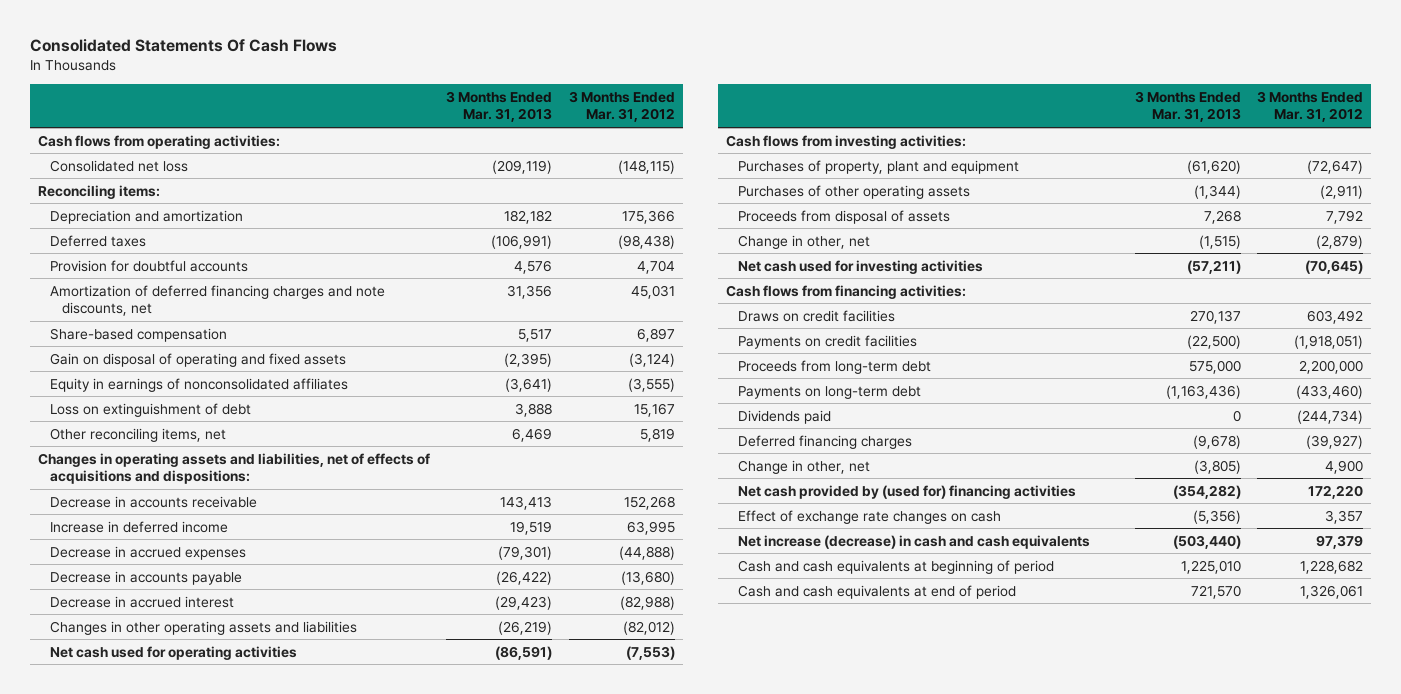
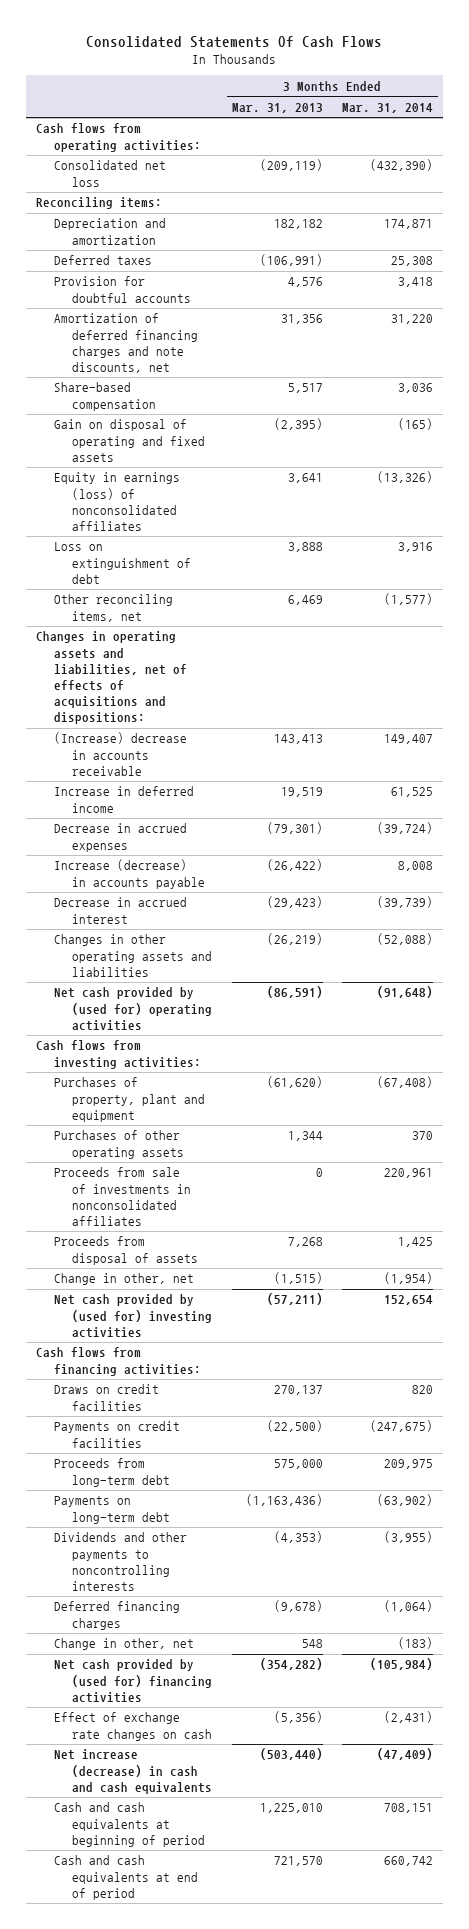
[568,90,675,123] 3 Months Ended Mar. 31, 2012 -> none
none -> [341,102,433,113] Mar. 31, 2014
[50,377,349,392] Equity in earnings of nonconsolidated affiliates -> [54,472,181,532] Equity in earnings (loss) of nonconsolidated affiliates
[505,377,553,392] (3,641) -> [287,473,323,484] 3,641
[50,495,258,508] Decrease in accounts receivable -> [54,732,188,776] (Increase) decrease in accounts receivable
[50,570,243,585] Decrease in accounts payable -> [54,859,206,889] Increase (decrease) in accounts payable
[50,645,298,660] Net cash used for operating activities -> [54,987,213,1031] Net cash provided by (used for) operating activities
[1193,184,1241,199] (1,344) -> [287,1131,323,1142] 1,344
none -> [54,1167,192,1227] Proceeds from sale of investments in nonconsolidated affiliates
[738,259,984,274] Net cash used for investing activities -> [54,1294,213,1338] Net cash provided by (used for) investing activities
[738,409,832,424] Dividends paid -> none
none -> [54,1532,188,1592] Dividends and other payments to noncontrolling interests
[1193,459,1241,474] (3,805) -> [301,1639,323,1649] 548

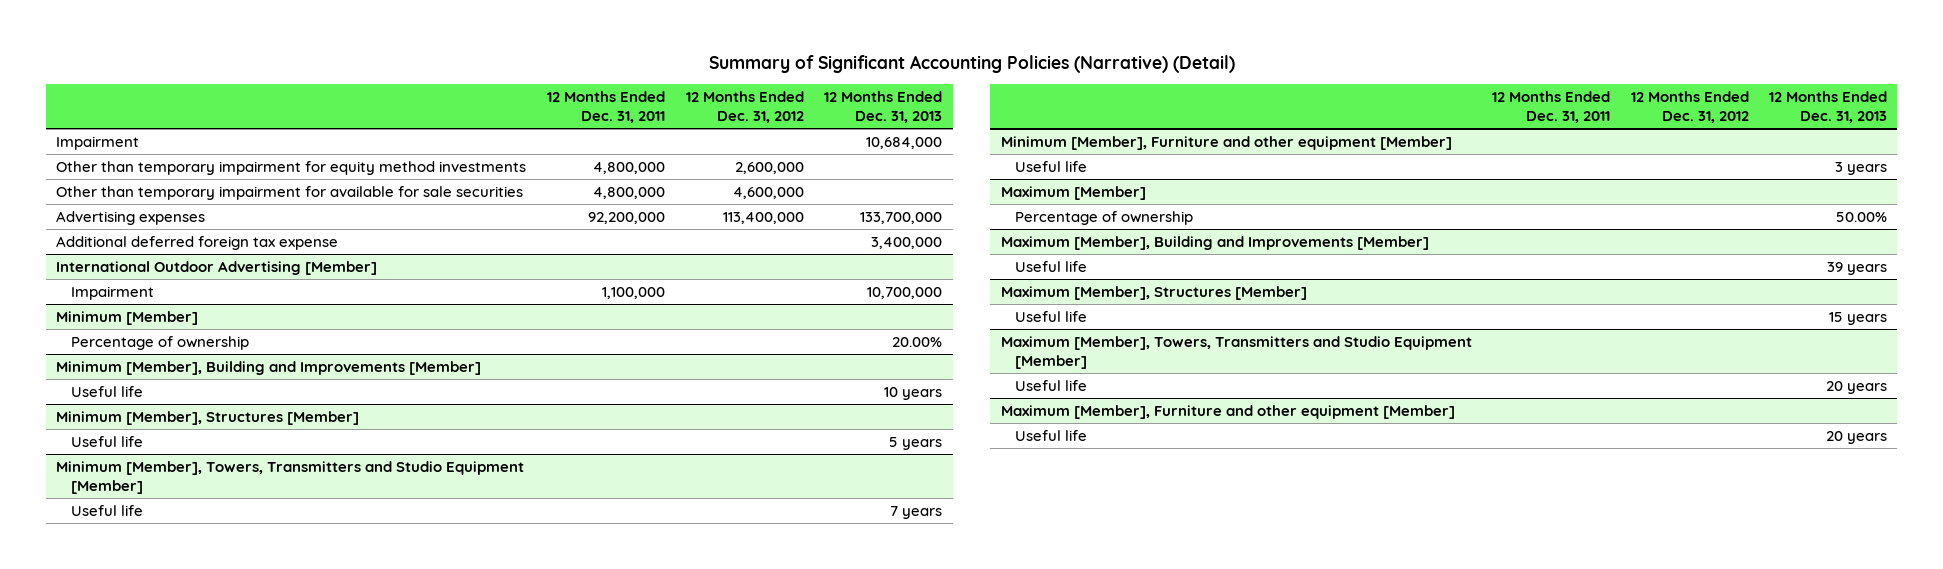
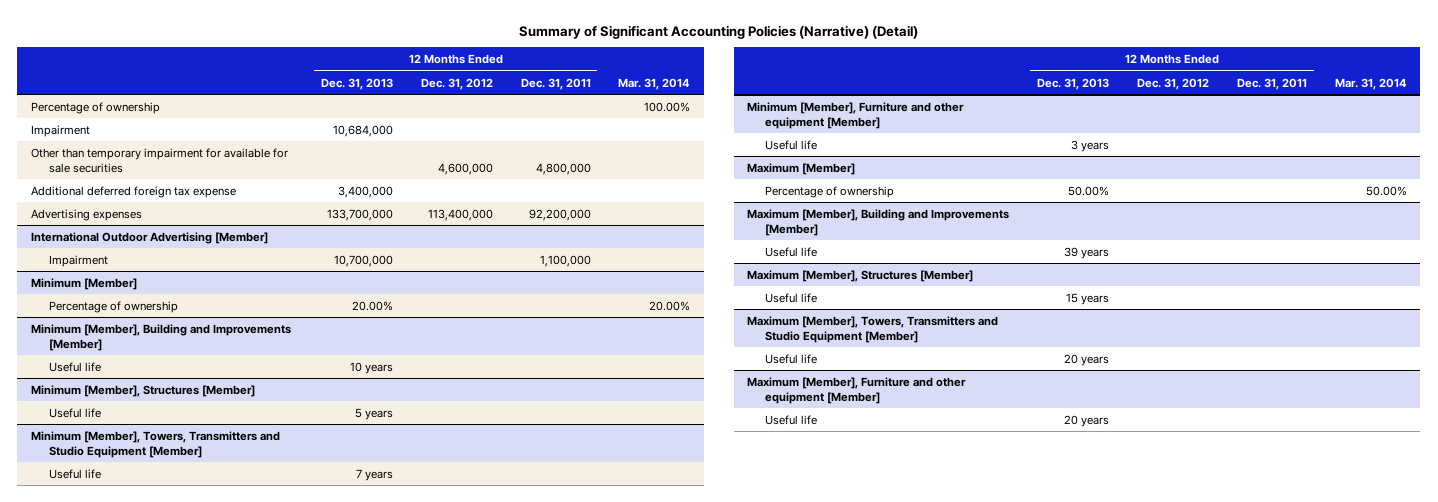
none -> [618,77,691,90] Mar. 31, 2014
none -> [31,101,161,114] Percentage of ownership
[55,160,526,175] Other than temporary impairment for equity method investments -> none
[55,210,205,225] Advertising expenses -> [31,208,143,221] Advertising expenses

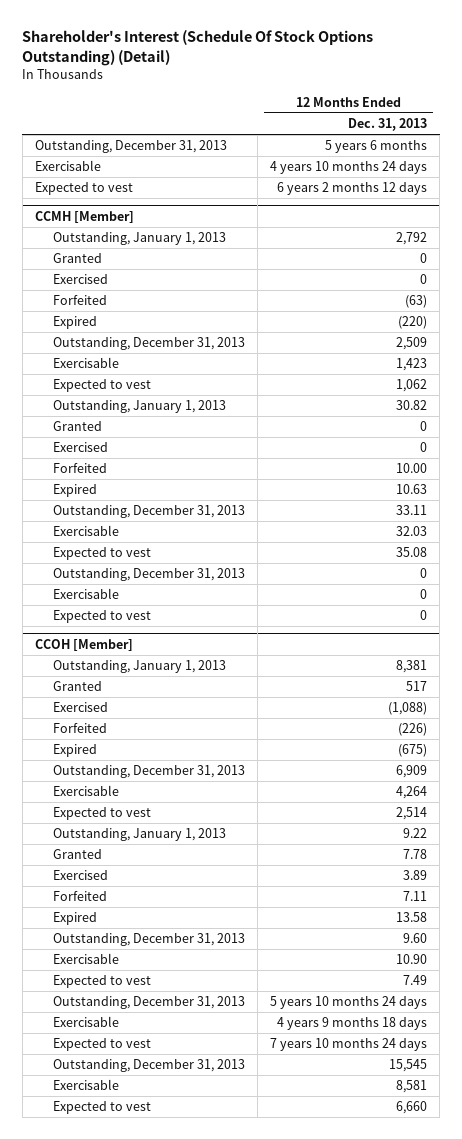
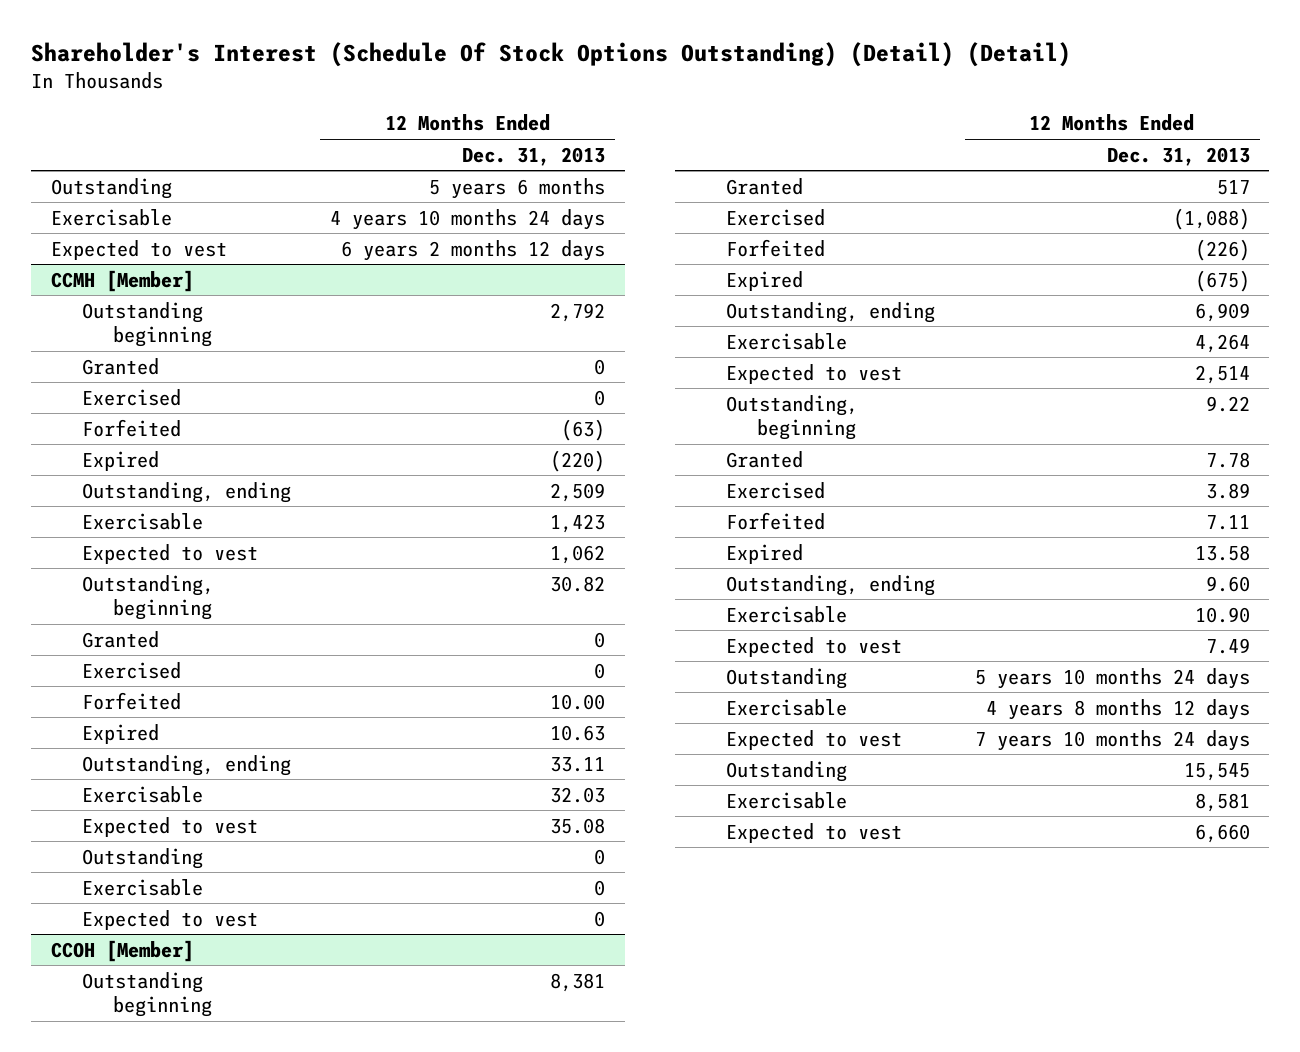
[22,30,374,66] Shareholder's Interest (Schedule Of Stock Options Outstanding) (Detail) -> [30,42,1071,68] Shareholder's Interest (Schedule Of Stock Options Outstanding) (Detail) (Detail)
[34,140,227,154] Outstanding, December 31, 2013 -> [50,177,172,199] Outstanding
[52,232,226,246] Outstanding, January 1, 2013 -> [81,301,212,348] Outstanding beginning
[52,337,245,351] Outstanding, December 31, 2013 -> [81,481,291,503] Outstanding, ending
[52,400,226,414] Outstanding, January 1, 2013 -> [81,574,214,621] Outstanding, beginning
[52,505,245,519] Outstanding, December 31, 2013 -> [81,754,291,776] Outstanding, ending
[52,568,245,582] Outstanding, December 31, 2013 -> [81,847,203,869] Outstanding
[52,660,226,674] Outstanding, January 1, 2013 -> [81,971,212,1018] Outstanding beginning
[52,765,245,779] Outstanding, December 31, 2013 -> [725,301,935,323] Outstanding, ending
[52,828,226,842] Outstanding, January 1, 2013 -> [725,394,858,441] Outstanding, beginning
[52,933,245,947] Outstanding, December 31, 2013 -> [725,574,935,596] Outstanding, ending
[52,996,245,1010] Outstanding, December 31, 2013 -> [725,667,847,689] Outstanding
[277,1017,428,1031] 4 years 9 months 18 days -> [985,698,1250,720] 4 years 8 months 12 days
[52,1059,245,1073] Outstanding, December 31, 2013 -> [725,760,847,782] Outstanding

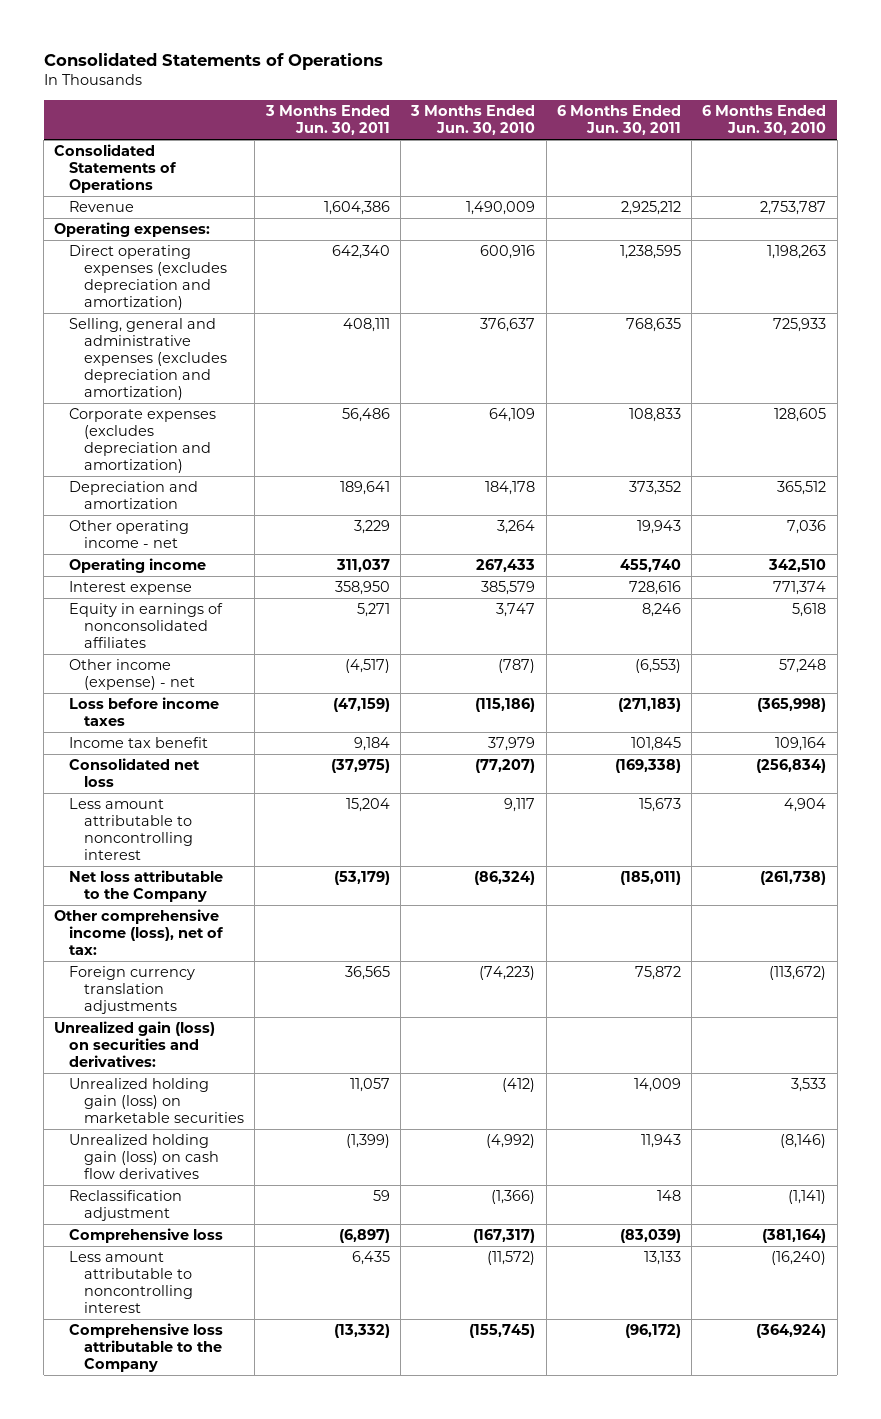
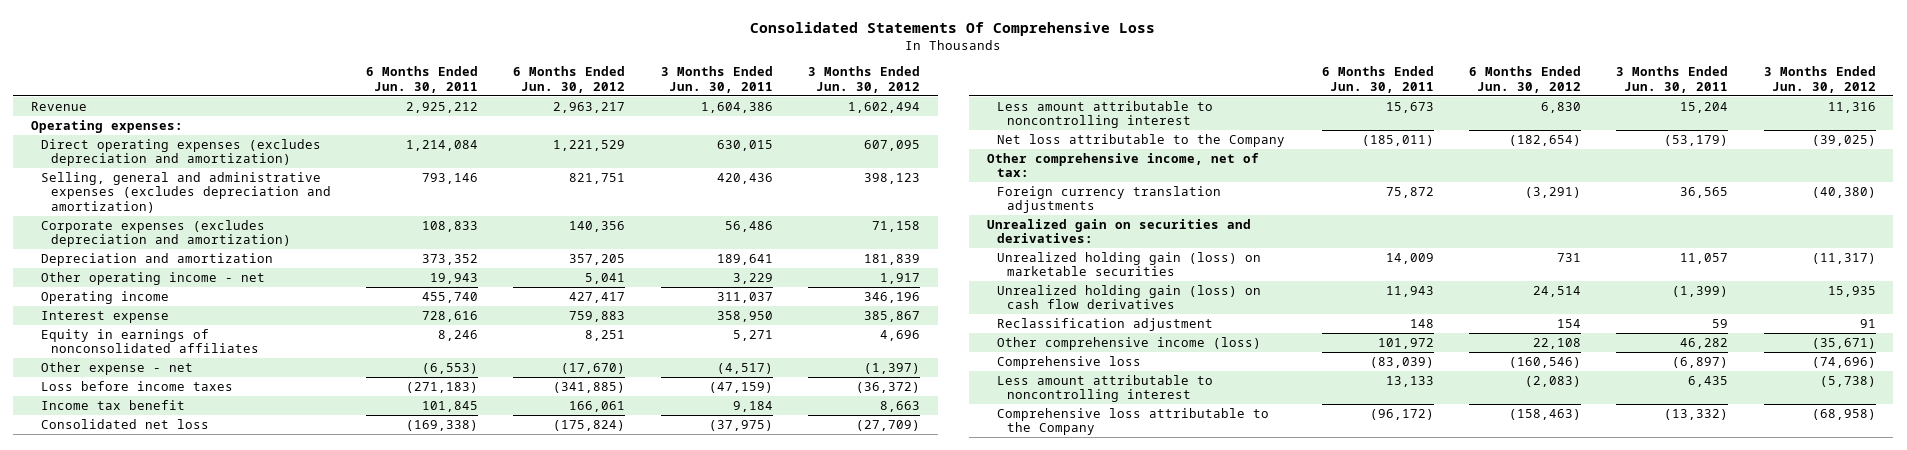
[43,52,383,70] Consolidated Statements of Operations -> [750,21,1156,36] Consolidated Statements Of Comprehensive Loss
[410,104,536,135] 3 Months Ended Jun. 30, 2010 -> none
[702,104,827,135] 6 Months Ended Jun. 30, 2010 -> none
none -> [513,66,626,93] 6 Months Ended Jun. 30, 2012
none -> [807,66,920,93] 3 Months Ended Jun. 30, 2012
[54,144,178,194] Consolidated Statements of Operations -> none
[331,245,390,260] 642,340 -> [716,139,773,151] 630,015
[619,245,681,260] 1,238,595 -> [406,139,479,151] 1,214,084
[342,318,390,333] 408,111 -> [716,172,773,184] 420,436
[625,318,681,333] 768,635 -> [422,172,479,184] 793,146
[69,659,196,691] Other income (expense) - net -> [40,361,193,375] Other expense - net
[54,909,225,956] Other comprehensive income (loss), net of tax: -> [986,152,1259,178] Other comprehensive income, net of tax:
[54,1021,216,1068] Unrealized gain (loss) on securities and derivatives: -> [986,218,1251,244] Unrealized gain on securities and derivatives:
none -> [996,336,1261,350] Other comprehensive income (loss)

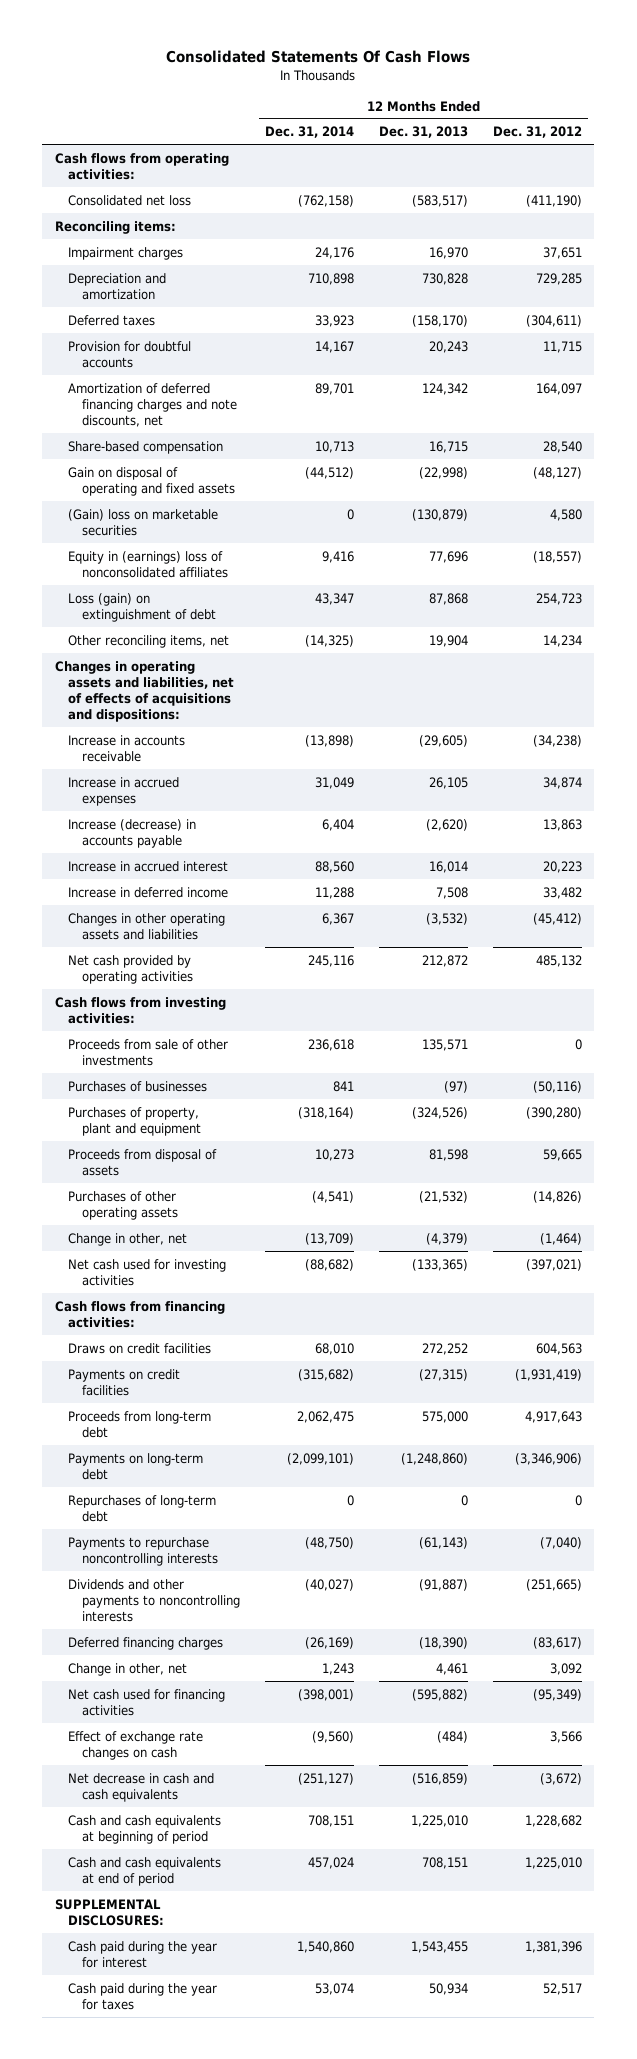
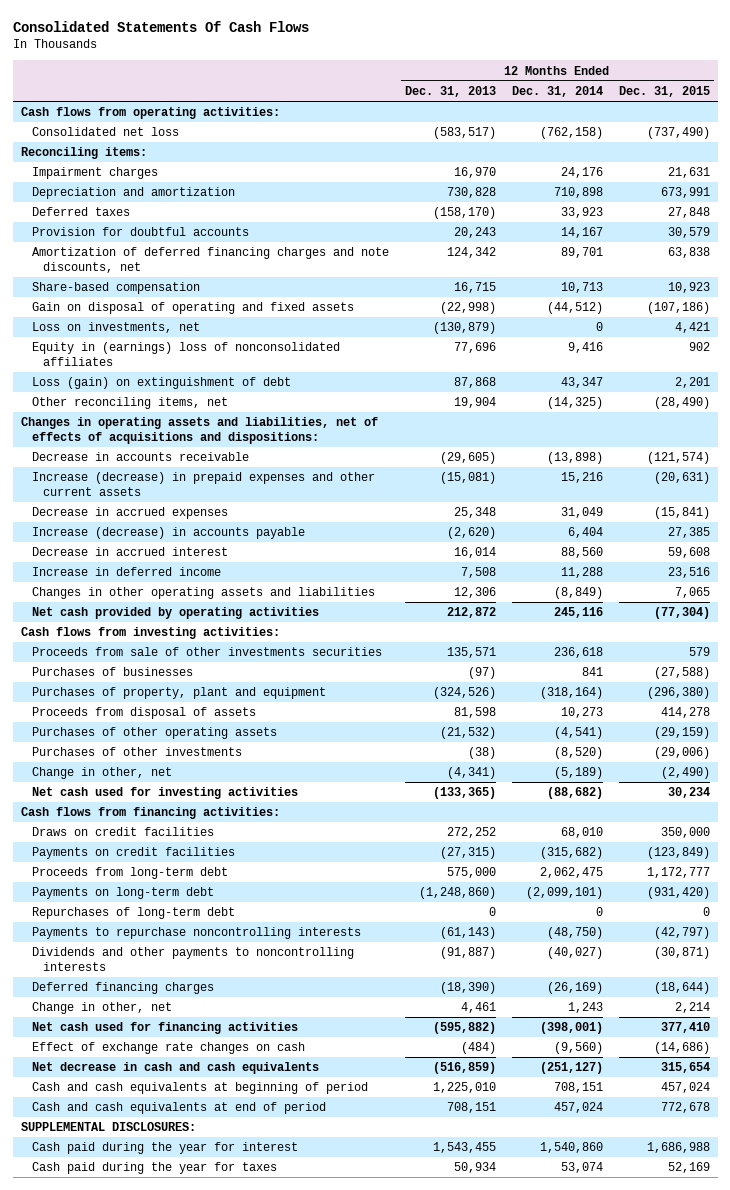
[493,126,583,139] Dec. 31, 2012 -> none
none -> [618,85,710,97] Dec. 31, 2015
[68,508,219,536] (Gain) loss on marketable securities -> [31,322,200,334] Loss on investments, net
[68,734,186,762] Increase in accounts receivable -> [31,452,249,462] Decrease in accounts receivable
none -> [31,472,375,496] Increase (decrease) in prepaid expenses and other current assets
[68,776,180,806] Increase in accrued expenses -> [31,507,228,520] Decrease in accrued expenses
[429,776,469,789] 26,105 -> [453,507,496,519] 25,348
[68,860,229,872] Increase in accrued interest -> [31,547,228,557] Decrease in accrued interest
[322,912,355,925] 6,367 -> [553,587,603,600] (8,849)
[426,912,469,925] (3,532) -> [453,587,496,599] 12,306
[68,1038,229,1066] Proceeds from sale of other investments -> [31,647,382,657] Proceeds from sale of other investments securities
none -> [31,747,242,757] Purchases of other investments
[305,1232,355,1245] (13,709) -> [553,767,603,780] (5,189)
[426,1232,469,1245] (4,379) -> [446,767,496,780] (4,341)

